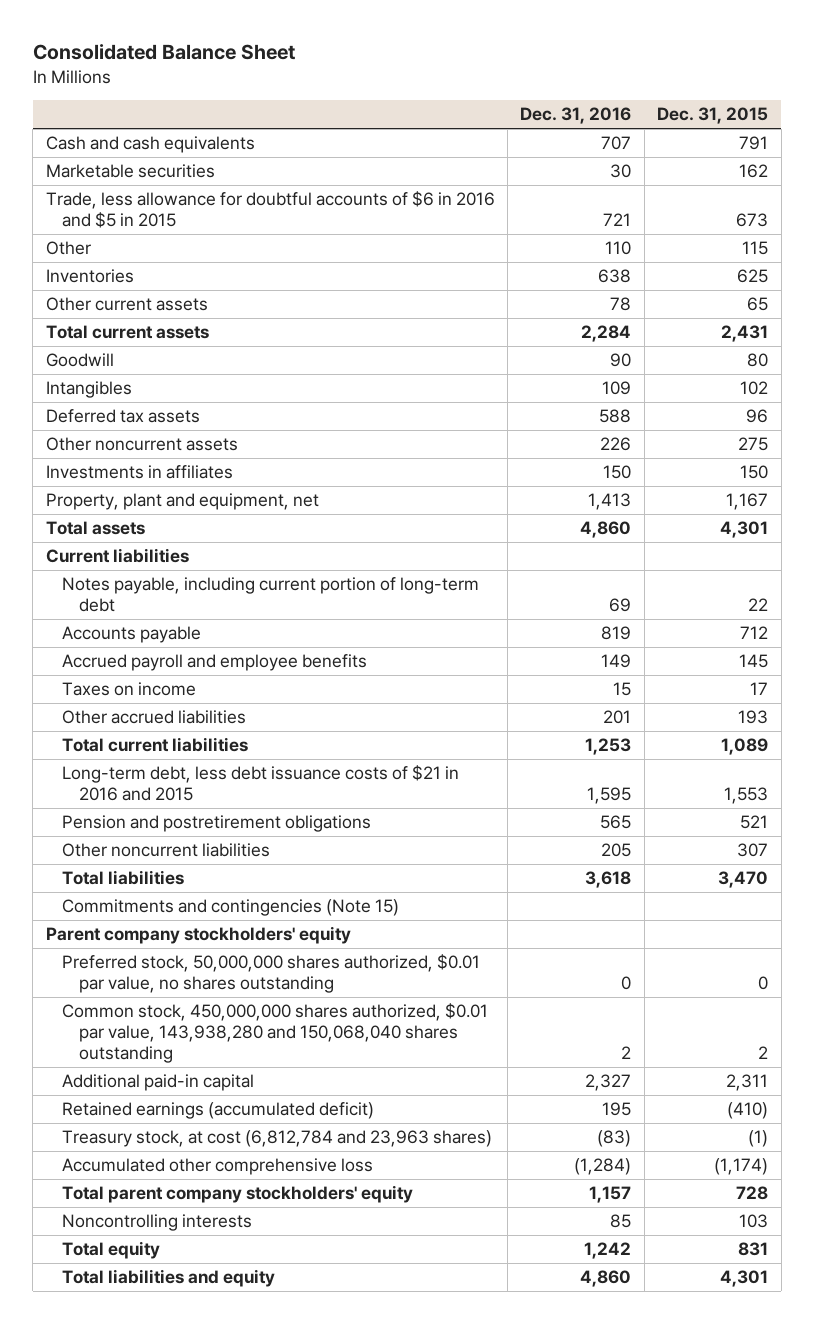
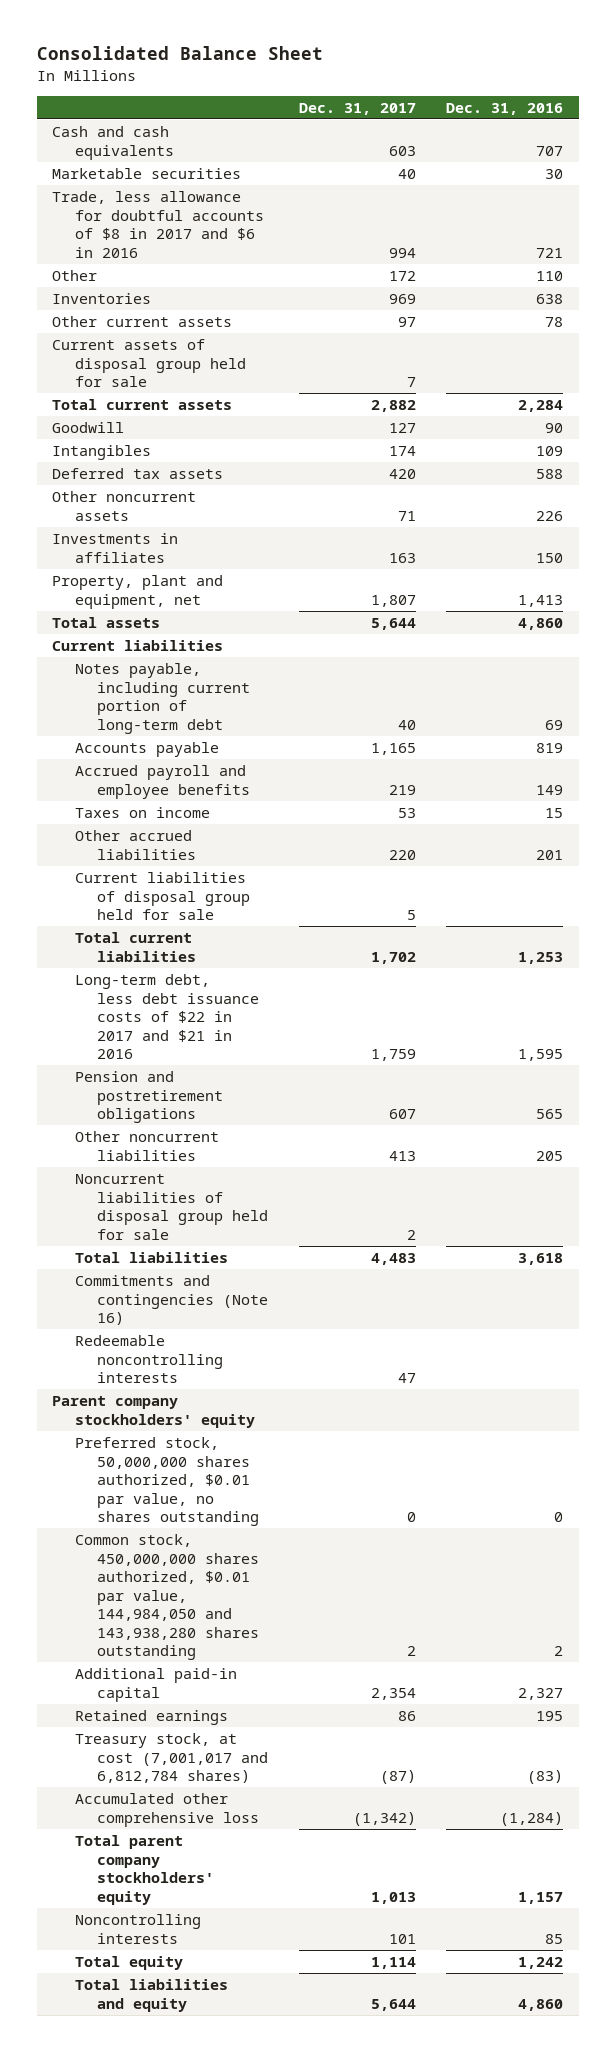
[657,107,769,125] Dec. 31, 2015 -> none
none -> [298,102,416,115] Dec. 31, 2017
[45,191,495,228] Trade, less allowance for doubtful accounts of $6 in 2016 and $5 in 2015 -> [51,190,264,258] Trade, less allowance for doubtful accounts of $8 in 2017 and $6 in 2016
none -> [51,338,246,388] Current assets of disposal group held for sale
none -> [74,871,251,921] Current liabilities of disposal group held for sale
[62,765,460,801] Long-term debt, less debt issuance costs of $21 in 2016 and 2015 -> [74,973,260,1060] Long-term debt, less debt issuance costs of $22 in 2017 and $21 in 2016
none -> [74,1173,269,1240] Noncurrent liabilities of disposal group held for sale
[62,899,400,917] Commitments and contingencies (Note 15) -> [74,1274,269,1326] Commitments and contingencies (Note 16)
none -> [74,1334,224,1384] Redeemable noncontrolling interests
[62,1003,489,1063] Common stock, 450,000,000 shares authorized, $0.01 par value, 143,938,280 and 150,068,040 shares outstanding -> [74,1533,260,1661] Common stock, 450,000,000 shares authorized, $0.01 par value, 144,984,050 and 143,938,280 shares outstanding
[62,1102,375,1120] Retained earnings (accumulated deficit) -> [74,1709,228,1725] Retained earnings
[62,1130,493,1148] Treasury stock, at cost (6,812,784 and 23,963 shares) -> [74,1732,269,1784] Treasury stock, at cost (7,001,017 and 6,812,784 shares)

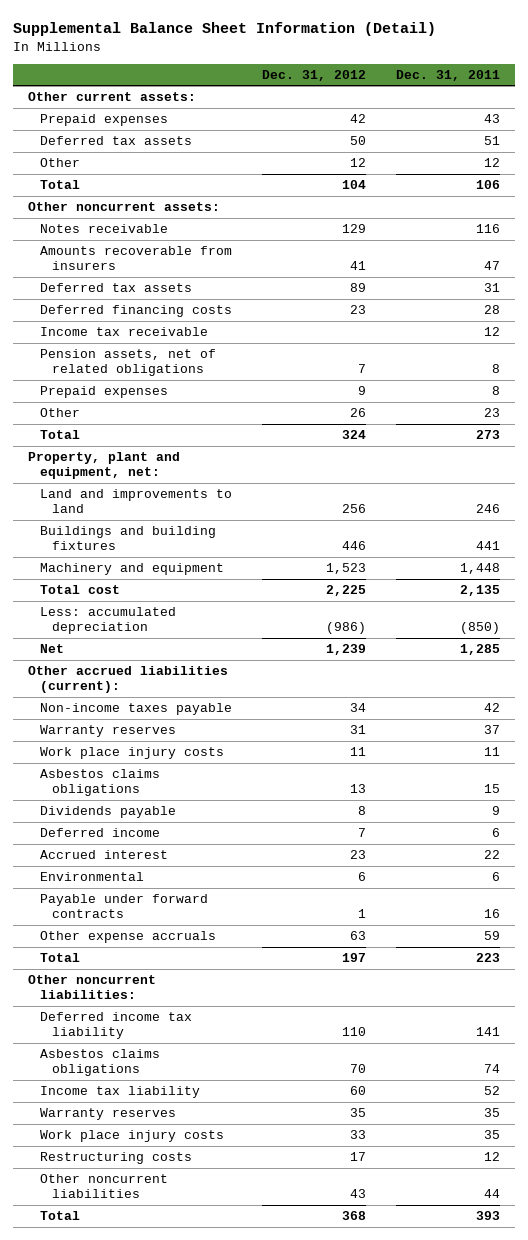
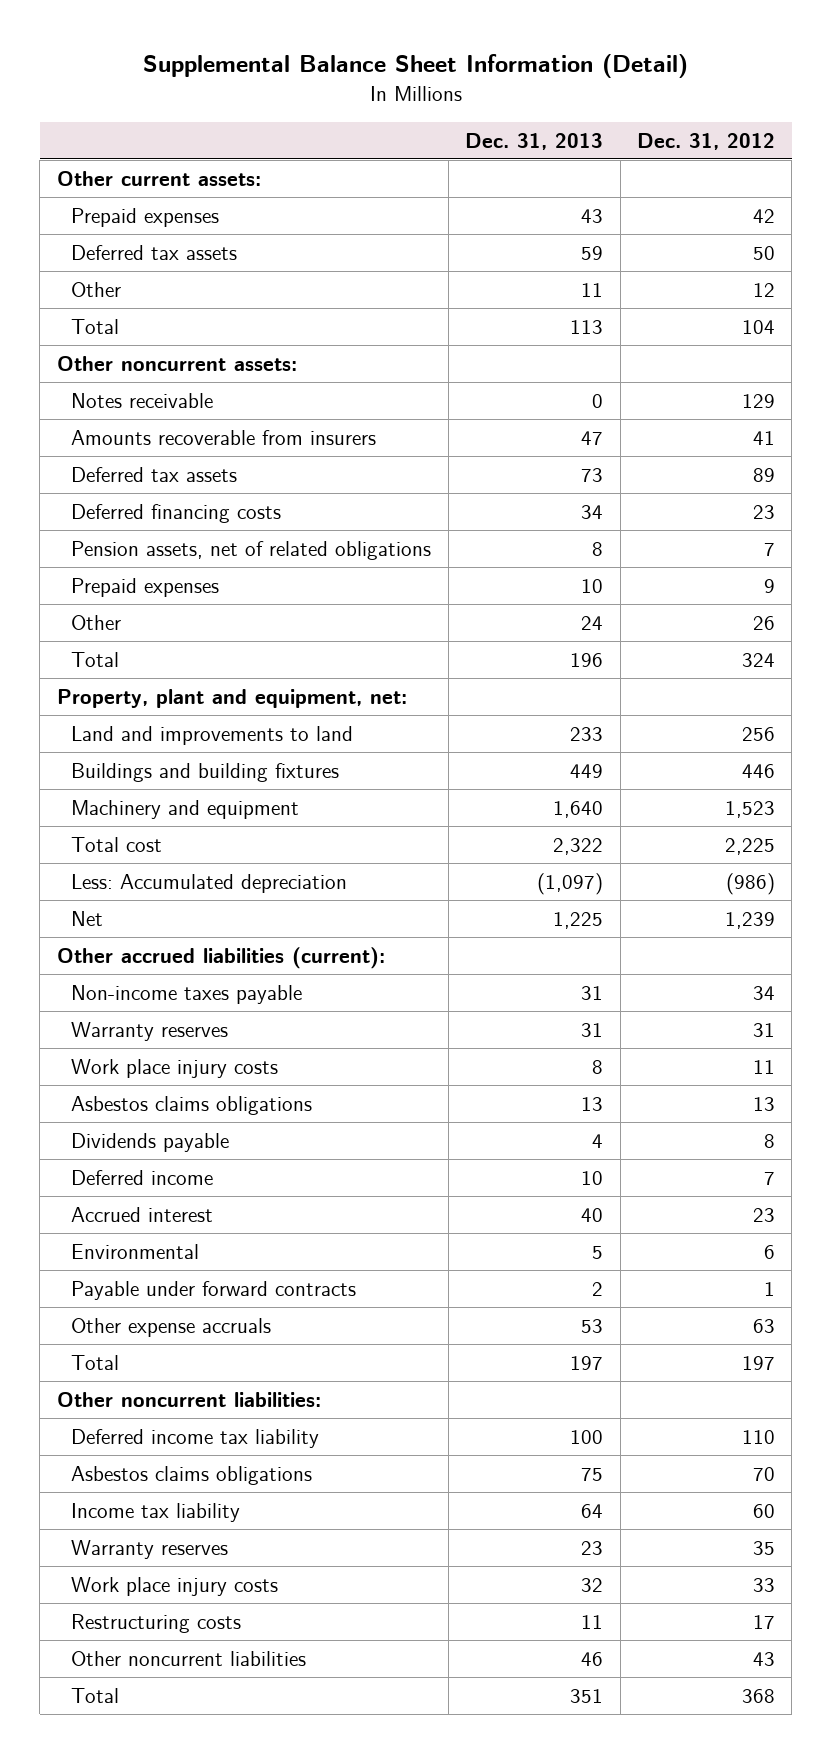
[395,69,500,81] Dec. 31, 2011 -> none
none -> [465,132,604,150] Dec. 31, 2013
[40,327,209,337] Income tax receivable -> none
[40,607,177,635] Less: accumulated depreciation -> [71,873,348,893] Less: Accumulated depreciation

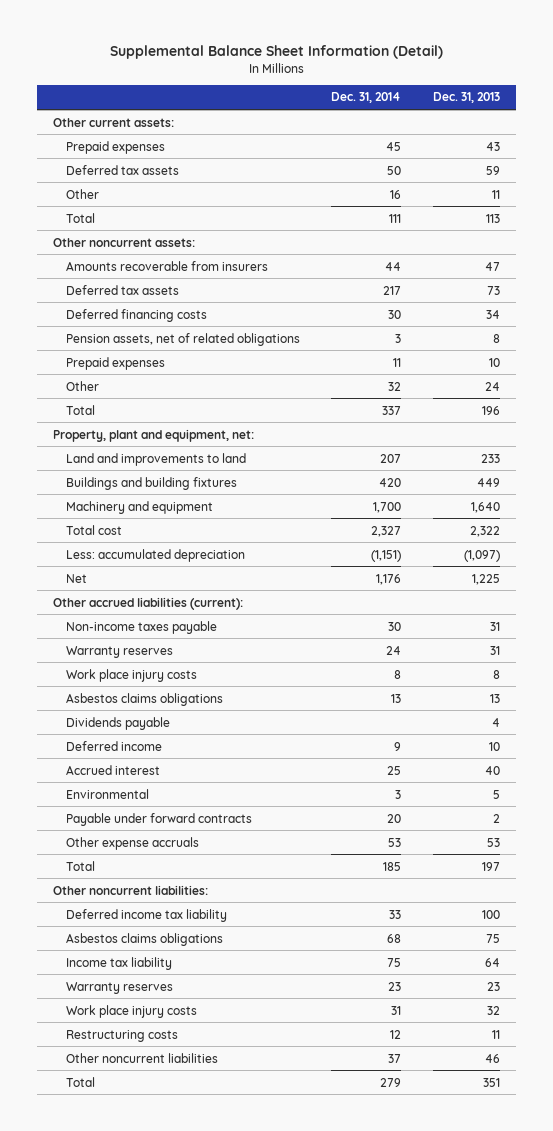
[637,132,776,150] Dec. 31, 2012 -> none
none -> [331,92,402,104] Dec. 31, 2014
[71,392,214,408] Notes receivable -> none
[71,873,348,893] Less: Accumulated depreciation -> [65,548,245,562] Less: accumulated depreciation

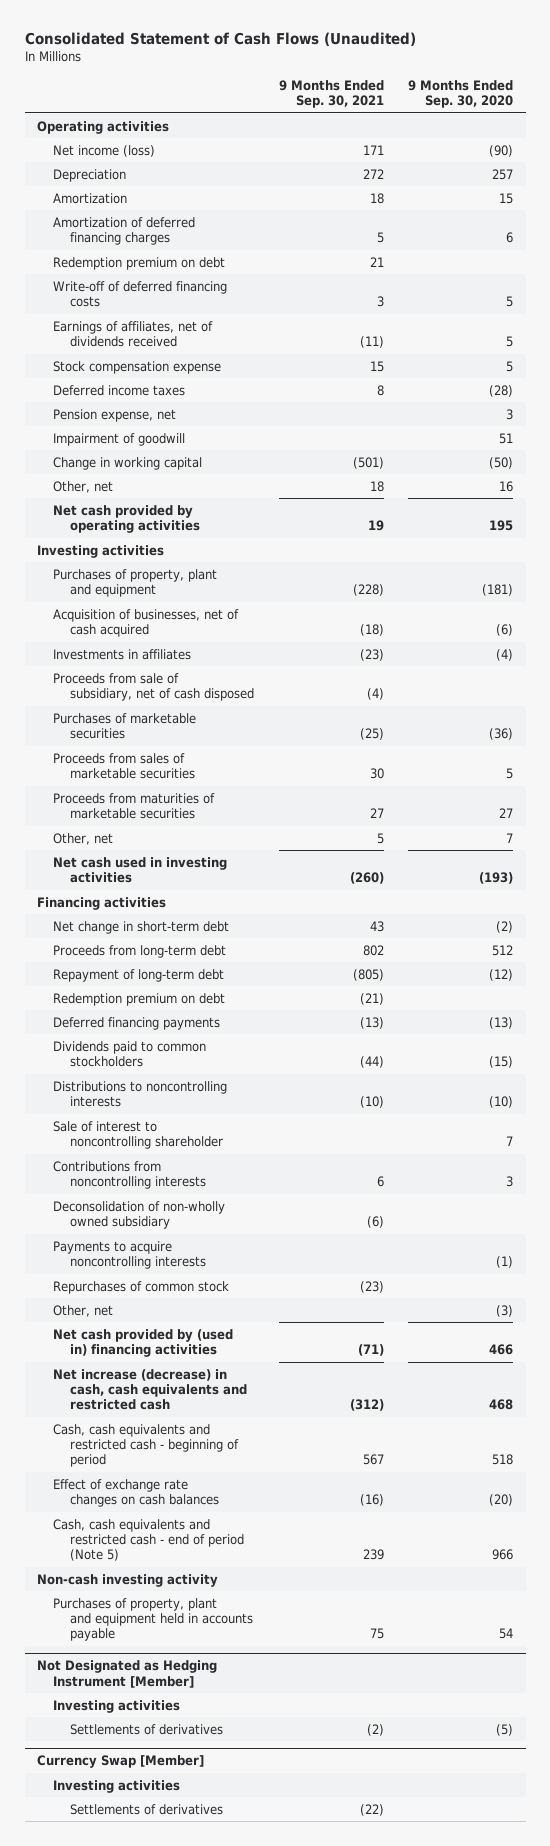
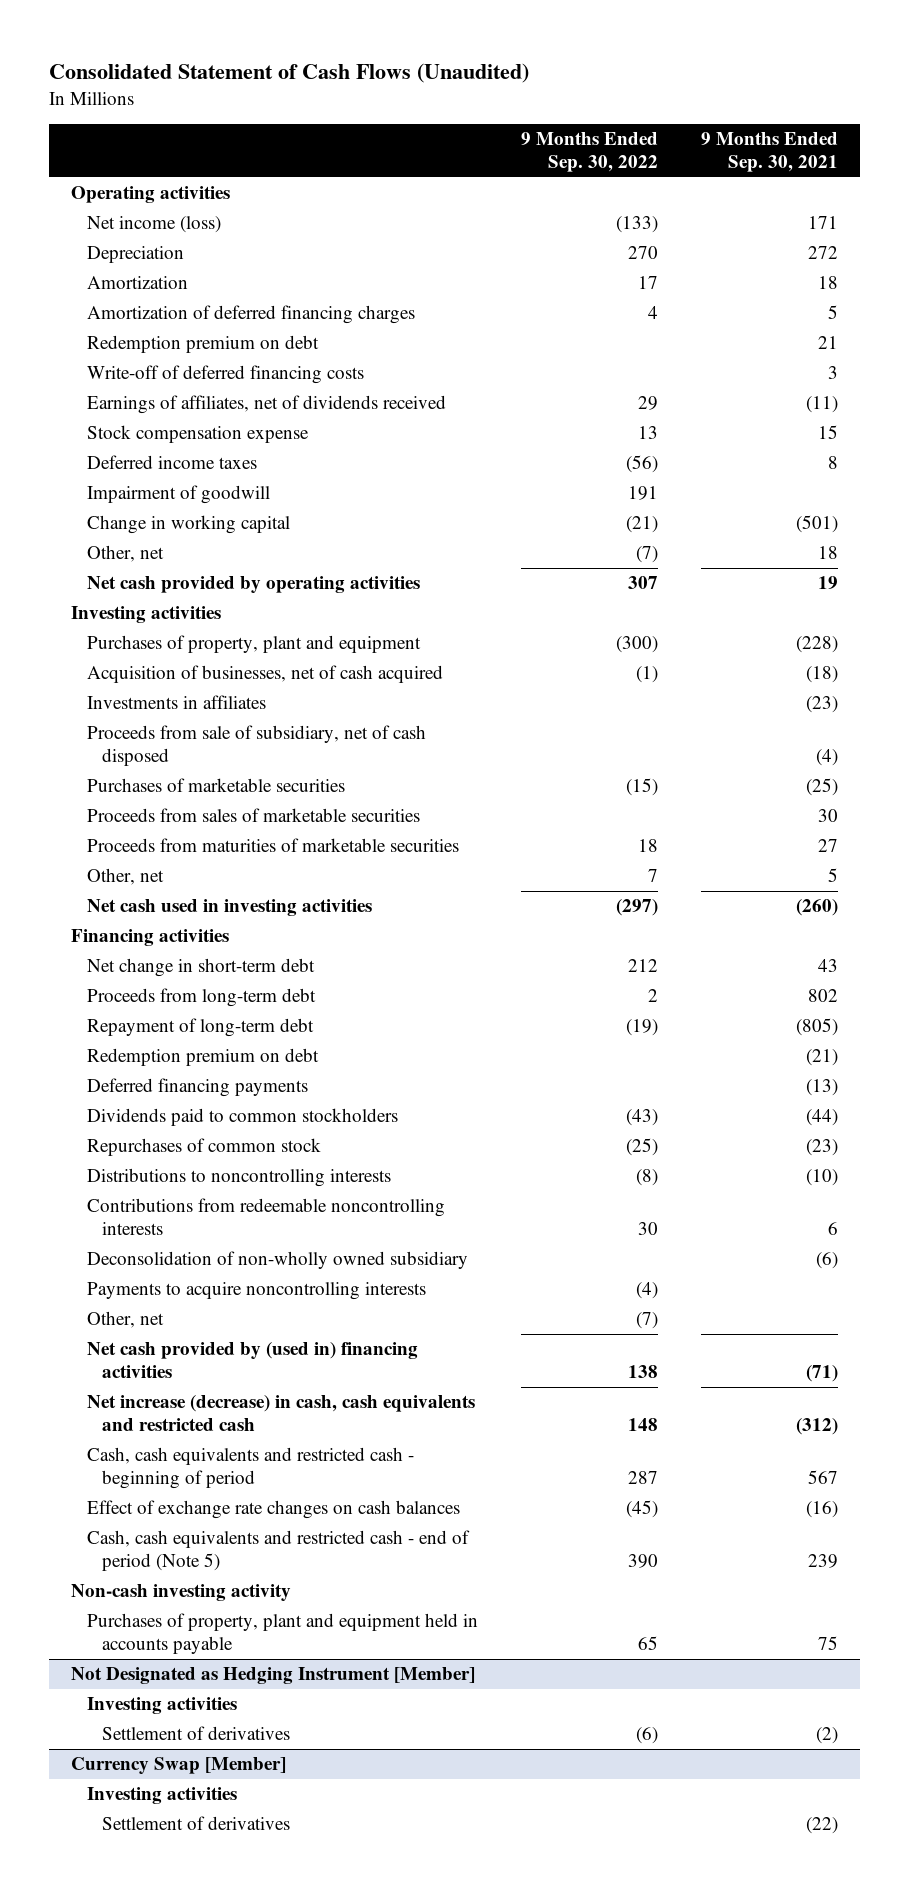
[408,79,514,109] 9 Months Ended Sep. 30, 2020 -> none
none -> [520,132,658,172] 9 Months Ended Sep. 30, 2022
[53,408,177,422] Pension expense, net -> none
[53,1280,230,1294] Repurchases of common stock -> [86,1138,321,1157] Repurchases of common stock
[53,1120,223,1150] Sale of interest to noncontrolling shareholder -> none
[53,1160,206,1190] Contributions from noncontrolling interests -> [86,1198,445,1235] Contributions from redeemable noncontrolling interests
[69,1723,223,1735] Settlements of derivatives -> [102,1726,291,1741] Settlement of derivatives
[69,1803,223,1815] Settlements of derivatives -> [102,1816,291,1831] Settlement of derivatives

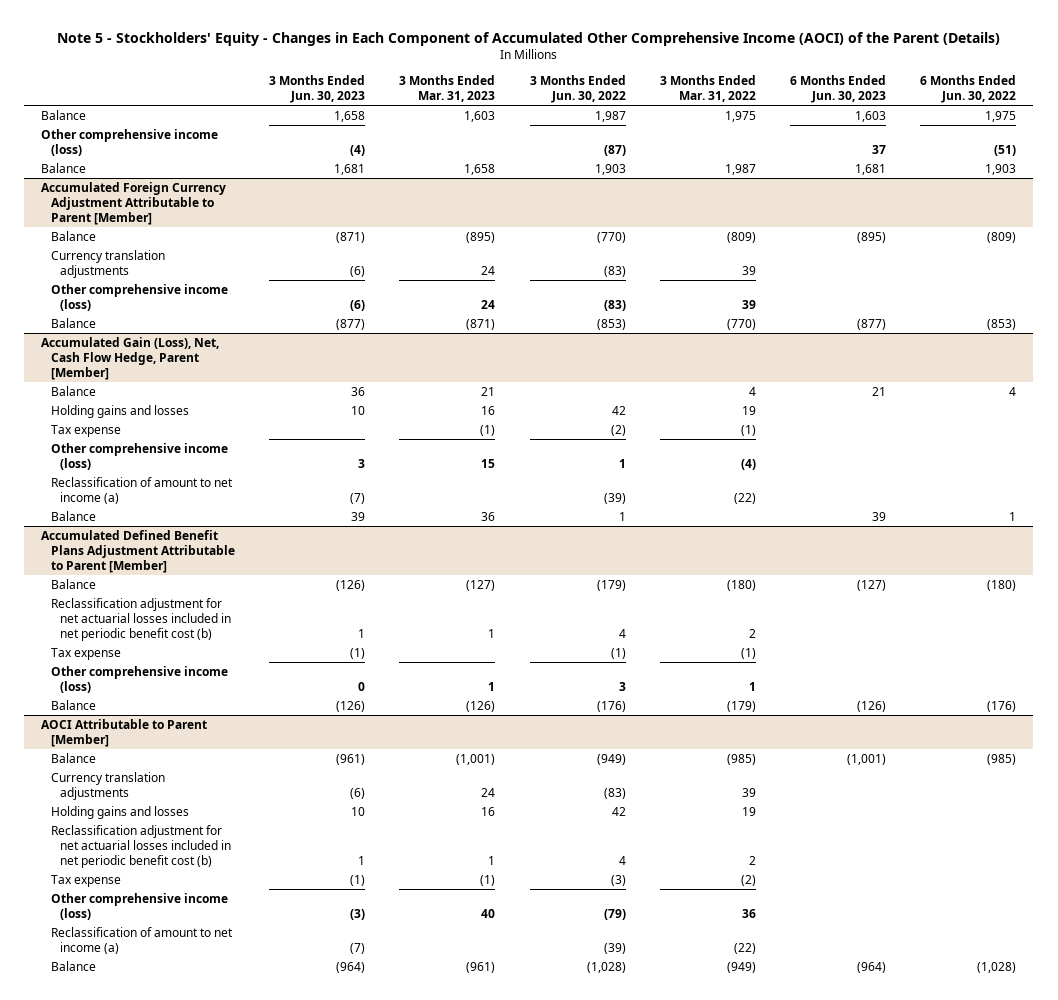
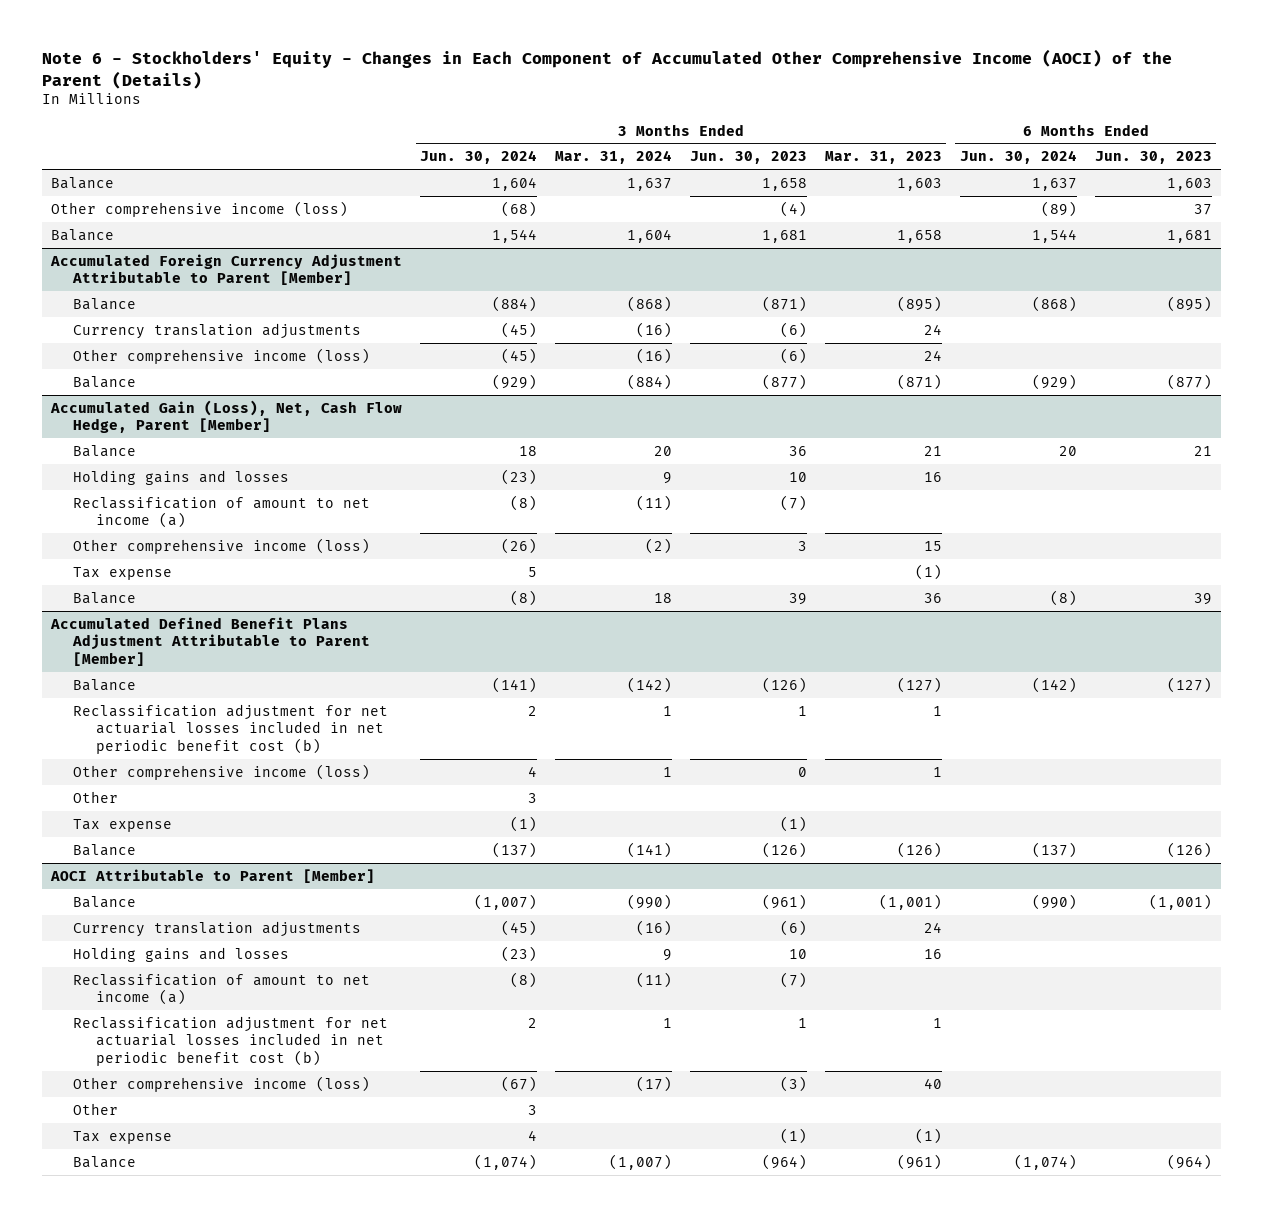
[56,31,1000,46] Note 5 - Stockholders' Equity - Changes in Each Component of Accumulated Other Comprehensive Income (AOCI) of the Parent (Details) -> [42,48,1173,89] Note 6 - Stockholders' Equity - Changes in Each Component of Accumulated Other Comprehensive Income (AOCI) of the Parent (Details)
[529,74,626,104] 3 Months Ended Jun. 30, 2022 -> none
[659,74,756,103] 3 Months Ended Mar. 31, 2022 -> none
[920,74,1017,104] 6 Months Ended Jun. 30, 2022 -> none
none -> [420,150,538,165] Jun. 30, 2024
none -> [555,150,673,165] Mar. 31, 2024
none -> [959,150,1077,165] Jun. 30, 2024
[50,442,228,470] Other comprehensive income (loss) -> [73,537,371,554] Other comprehensive income (loss)
[50,424,121,437] Tax expense -> [73,566,173,580] Tax expense
none -> [73,790,119,803] Other
[50,647,121,660] Tax expense -> [73,818,173,832] Tax expense
[50,926,233,954] Reclassification of amount to net income (a) -> [73,973,371,1006] Reclassification of amount to net income (a)
none -> [73,1102,119,1115] Other
[50,874,121,887] Tax expense -> [73,1130,173,1144] Tax expense

